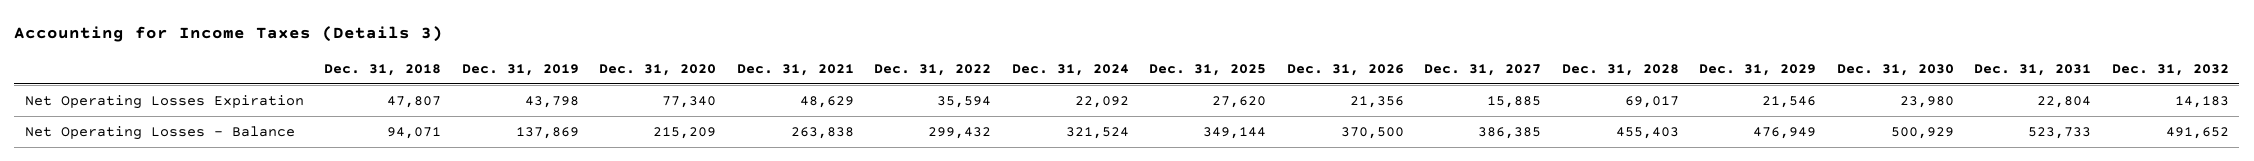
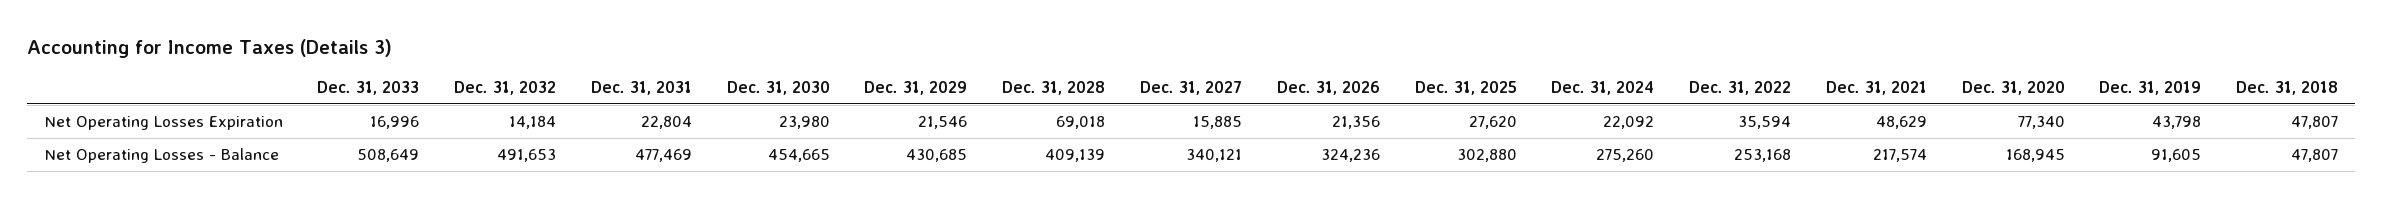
none -> [317,81,420,96] Dec. 31, 2033
[1624,95,1679,108] 69,017 -> [1056,116,1106,130] 69,018
[2174,95,2229,108] 14,183 -> [509,116,557,130] 14,184
[387,126,442,139] 94,071 -> [2291,149,2339,163] 47,807
[515,126,579,139] 137,869 -> [2151,149,2202,163] 91,605
[653,126,717,139] 215,209 -> [2005,149,2065,163] 168,945
[790,126,854,139] 263,838 -> [1872,149,1927,163] 217,574
[928,126,992,139] 299,432 -> [1734,149,1792,163] 253,168
[1065,126,1129,139] 321,524 -> [1596,149,1655,163] 275,260
[1203,126,1267,139] 349,144 -> [1456,149,1517,163] 302,880
[1340,126,1404,139] 370,500 -> [1320,149,1380,163] 324,236
[1478,126,1542,139] 386,385 -> [1186,149,1243,163] 340,121
[1615,126,1679,139] 455,403 -> [1045,149,1106,163] 409,139
[1753,126,1817,139] 476,949 -> [906,149,968,163] 430,685
[1890,126,1954,139] 500,929 -> [767,149,830,163] 454,665
[2028,126,2092,139] 523,733 -> [634,149,692,163] 477,469
[2165,126,2229,139] 491,652 -> [497,149,557,163] 491,653

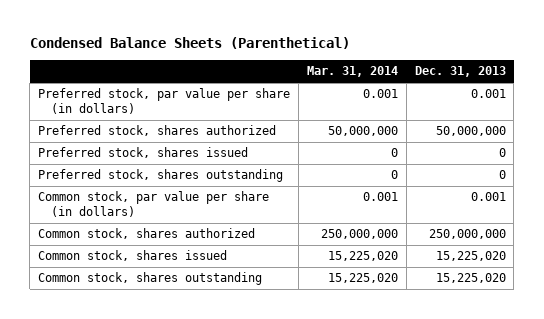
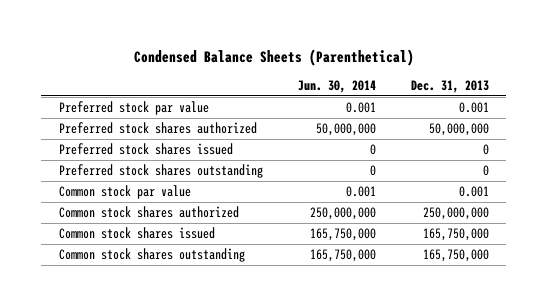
[306,66,398,78] Mar. 31, 2014 -> none
none -> [297,79,376,93] Jun. 30, 2014
[38,88,291,114] Preferred stock, par value per share (in dollars) -> [58,101,209,116] Preferred stock par value
[38,125,277,137] Preferred stock, shares authorized -> [58,122,257,135] Preferred stock shares authorized
[38,147,249,159] Preferred stock, shares issued -> [58,143,233,156] Preferred stock shares issued
[38,169,284,183] Preferred stock, shares outstanding -> [58,164,263,179] Preferred stock shares outstanding
[38,191,270,217] Common stock, par value per share (in dollars) -> [58,185,191,200] Common stock par value
[38,228,256,240] Common stock, shares authorized -> [58,206,239,219] Common stock shares authorized
[38,250,228,262] Common stock, shares issued -> [58,227,215,240] Common stock shares issued
[435,251,506,262] 15,225,020 -> [422,228,489,242] 165,750,000
[38,272,263,286] Common stock, shares outstanding -> [58,248,245,263] Common stock shares outstanding
[435,273,506,284] 15,225,020 -> [422,249,489,263] 165,750,000

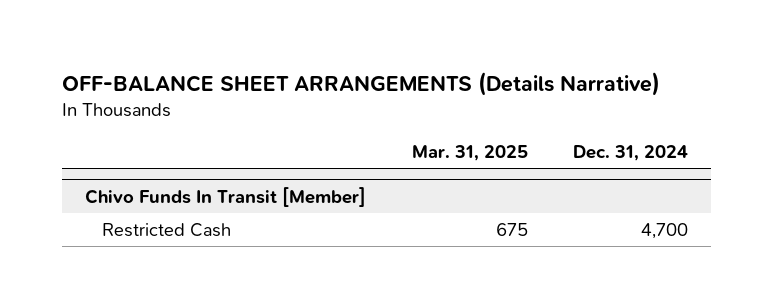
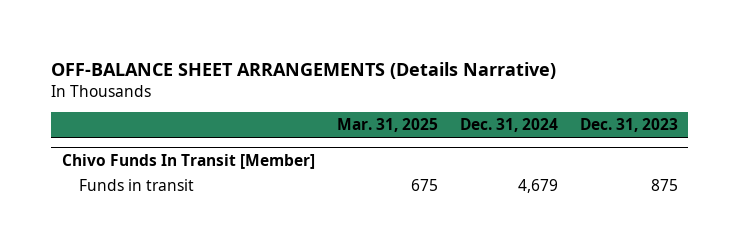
none -> [579,118,678,133] Dec. 31, 2023
[101,223,231,238] Restricted Cash -> none
none -> [79,179,195,192] Funds in transit

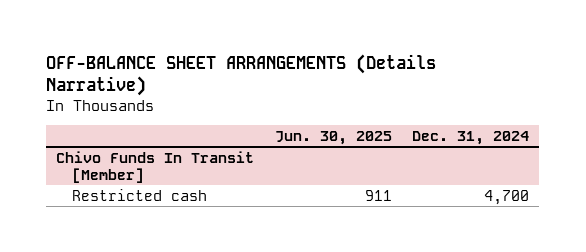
[336,118,438,133] Mar. 31, 2025 -> none
[579,118,678,133] Dec. 31, 2023 -> none
none -> [274,130,392,145] Jun. 30, 2025
[79,179,195,192] Funds in transit -> none
none -> [71,188,207,201] Restricted cash

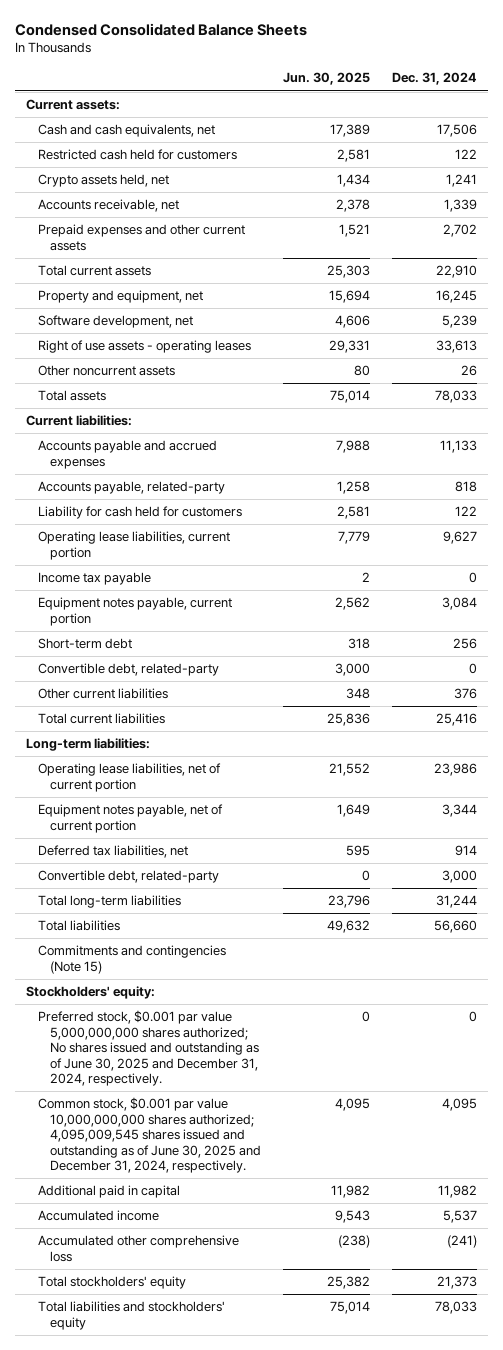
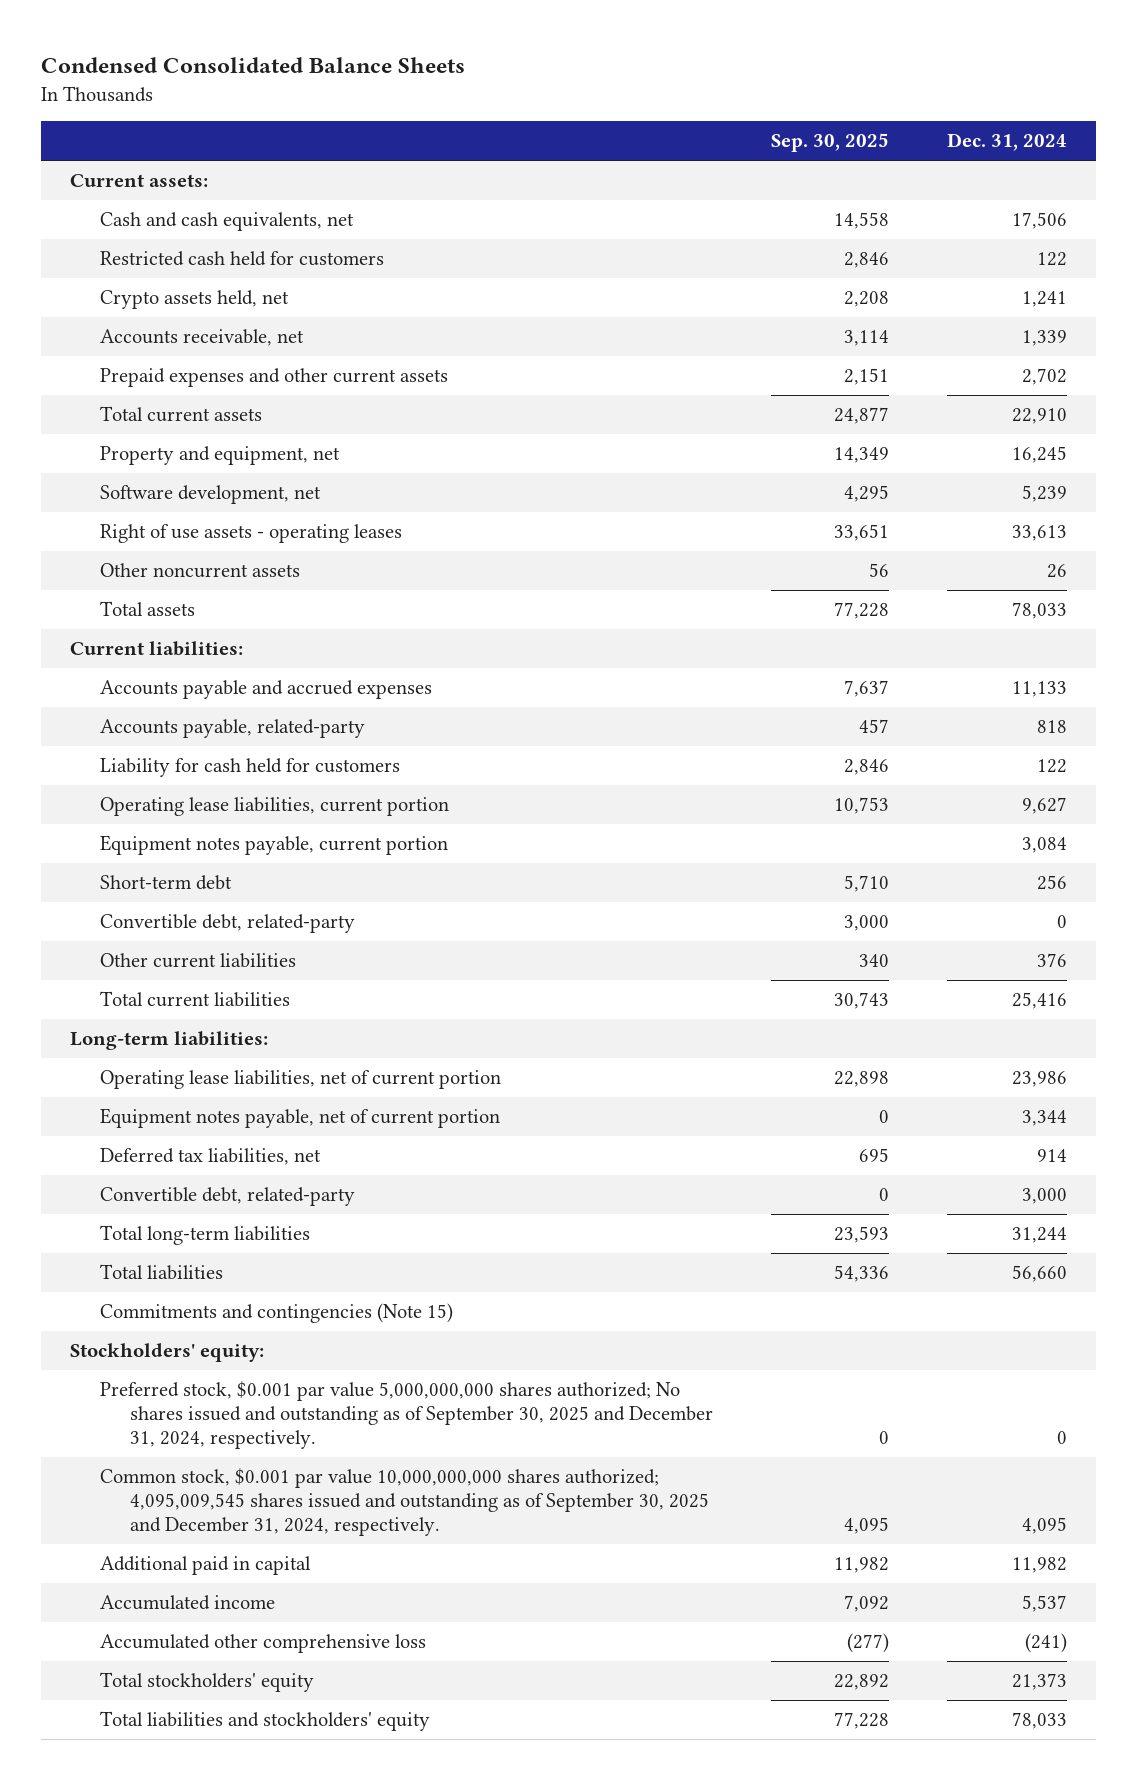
[283,72,371,86] Jun. 30, 2025 -> none
none -> [770,133,889,153] Sep. 30, 2025
[37,572,151,586] Income tax payable -> none
[37,1010,259,1087] Preferred stock, $0.001 par value 5,000,000,000 shares authorized; No shares issued and outstanding as of June 30, 2025 and December 31, 2024, respectively. -> [99,1381,713,1450] Preferred stock, $0.001 par value 5,000,000,000 shares authorized; No shares issued and outstanding as of September 30, 2025 and December 31, 2024, respectively.
[37,1097,261,1174] Common stock, $0.001 par value 10,000,000,000 shares authorized; 4,095,009,545 shares issued and outstanding as of June 30, 2025 and December 31, 2024, respectively. -> [99,1468,709,1537] Common stock, $0.001 par value 10,000,000,000 shares authorized; 4,095,009,545 shares issued and outstanding as of September 30, 2025 and December 31, 2024, respectively.

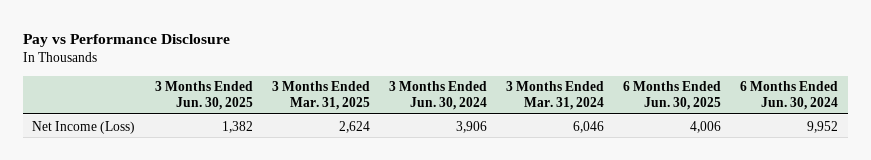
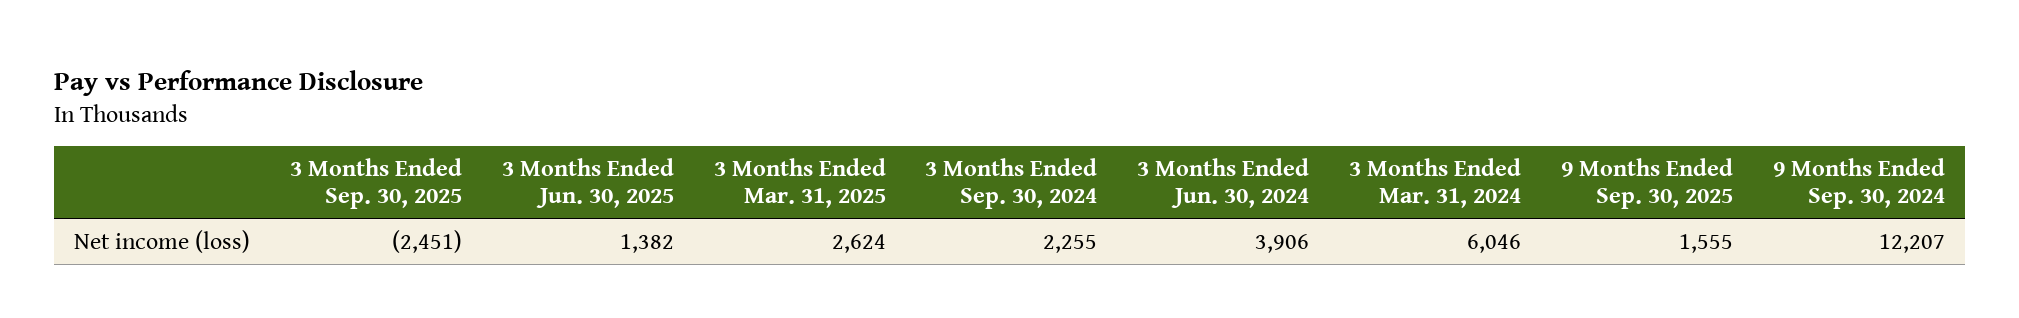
[623,81,722,111] 6 Months Ended Jun. 30, 2025 -> none
[740,81,839,111] 6 Months Ended Jun. 30, 2024 -> none
none -> [289,157,462,209] 3 Months Ended Sep. 30, 2025
none -> [925,157,1098,209] 3 Months Ended Sep. 30, 2024
none -> [1561,157,1734,209] 9 Months Ended Sep. 30, 2025
none -> [1772,157,1945,209] 9 Months Ended Sep. 30, 2024
[32,120,136,134] Net Income (Loss) -> [73,229,250,253] Net income (loss)

